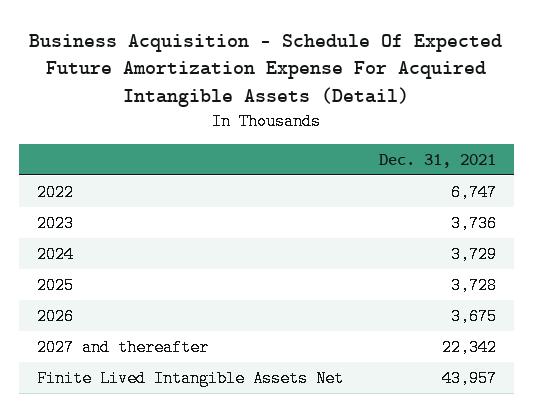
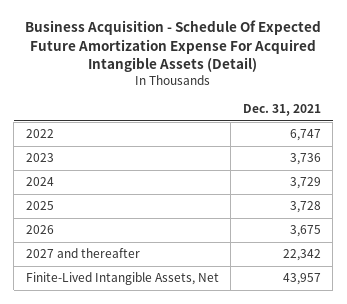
[36,369,344,387] Finite Lived Intangible Assets Net -> [25,272,219,286] Finite-Lived Intangible Assets, Net

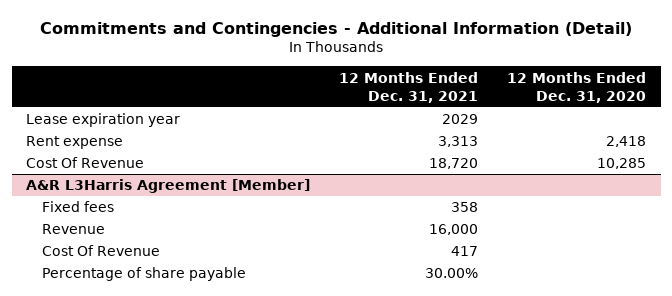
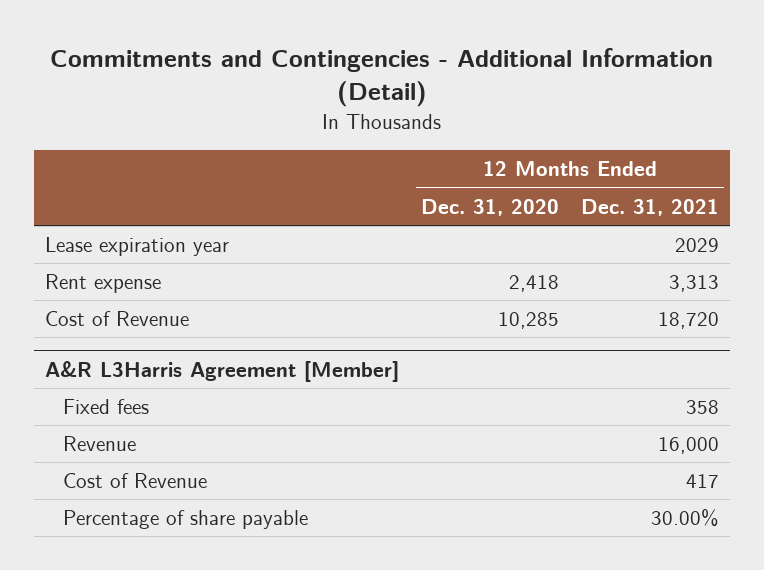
[26,157,145,169] Cost Of Revenue -> [45,311,190,327] Cost of Revenue
[41,245,160,257] Cost Of Revenue -> [62,473,207,489] Cost of Revenue

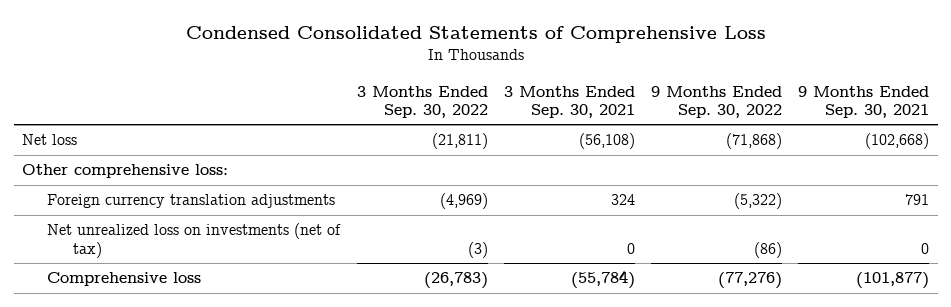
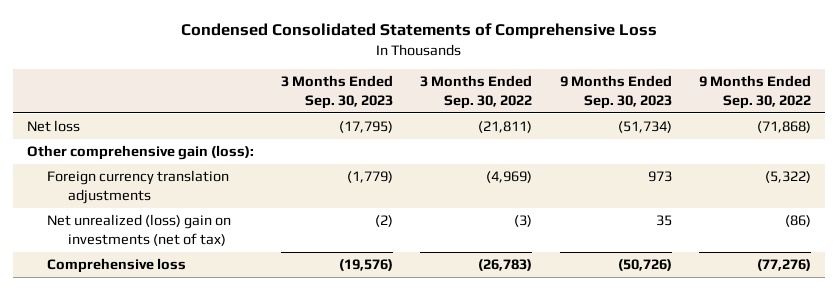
[503,85,635,119] 3 Months Ended Sep. 30, 2021 -> none
[798,85,930,119] 9 Months Ended Sep. 30, 2021 -> none
none -> [280,75,393,109] 3 Months Ended Sep. 30, 2023
none -> [559,75,672,109] 9 Months Ended Sep. 30, 2023
[21,164,228,179] Other comprehensive loss: -> [26,145,254,161] Other comprehensive gain (loss):
[47,223,342,258] Net unrealized loss on investments (net of tax) -> [47,214,232,246] Net unrealized (loss) gain on investments (net of tax)

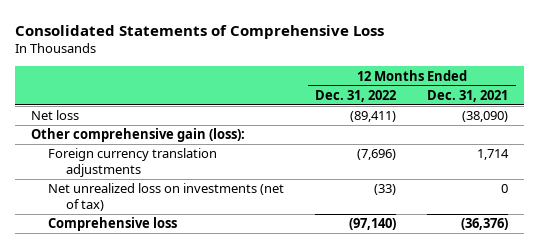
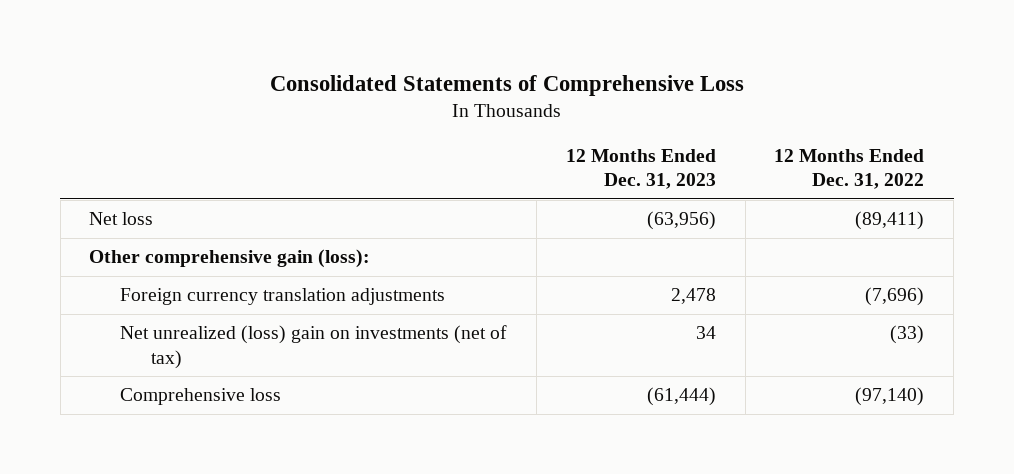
[427,90,509,103] Dec. 31, 2021 -> none
none -> [565,149,716,190] 12 Months Ended Dec. 31, 2023
[48,183,285,211] Net unrealized loss on investments (net of tax) -> [120,325,508,369] Net unrealized (loss) gain on investments (net of tax)

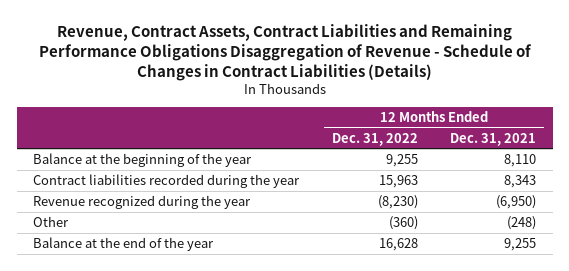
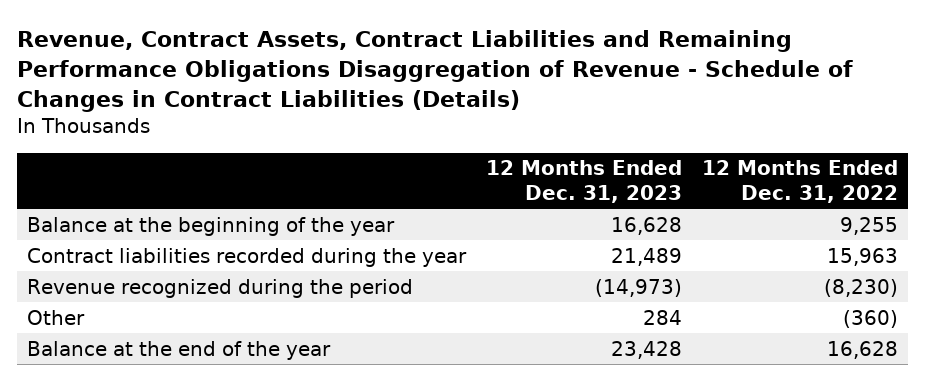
[450,132,537,146] Dec. 31, 2021 -> none
none -> [486,160,683,203] 12 Months Ended Dec. 31, 2023
[33,194,252,209] Revenue recognized during the year -> [27,278,414,298] Revenue recognized during the period

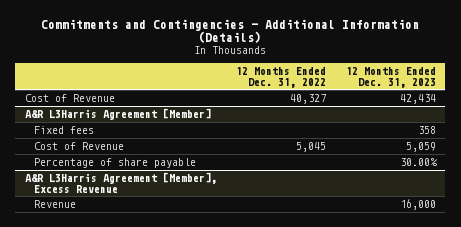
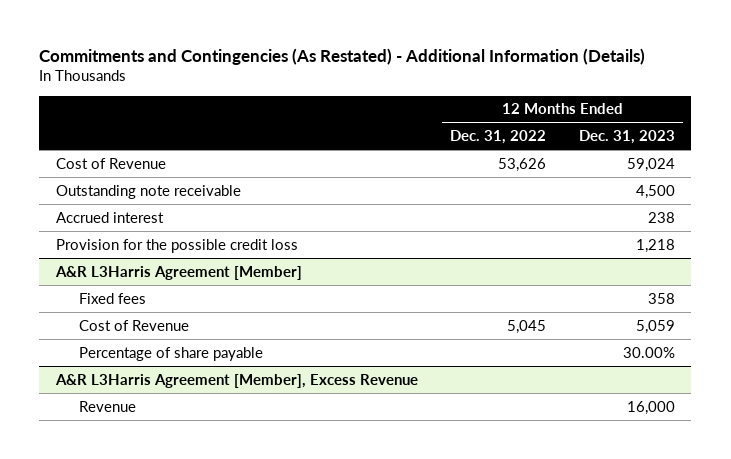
[41,18,420,44] Commitments and Contingencies - Additional Information (Details) -> [39,47,646,65] Commitments and Contingencies (As Restated) - Additional Information (Details)
[290,93,327,104] 40,327 -> [498,157,547,172] 53,626
[399,93,436,104] 42,434 -> [626,157,675,172] 59,024
none -> [55,184,241,199] Outstanding note receivable
none -> [55,211,164,223] Accrued interest
none -> [55,238,298,253] Provision for the possible credit loss

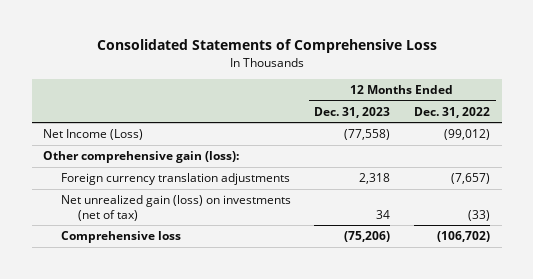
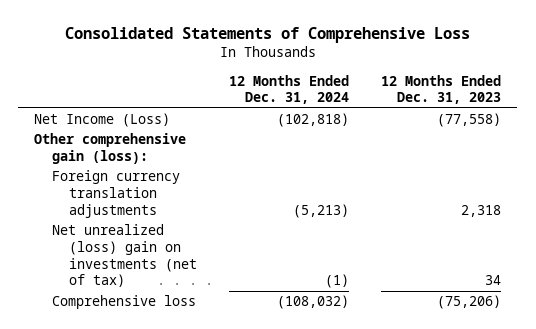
[414,106,491,118] Dec. 31, 2022 -> none
none -> [229,74,350,105] 12 Months Ended Dec. 31, 2024
[60,195,291,221] Net unrealized gain (loss) on investments (net of tax) -> [51,223,197,288] Net unrealized (loss) gain on investments (net of tax)

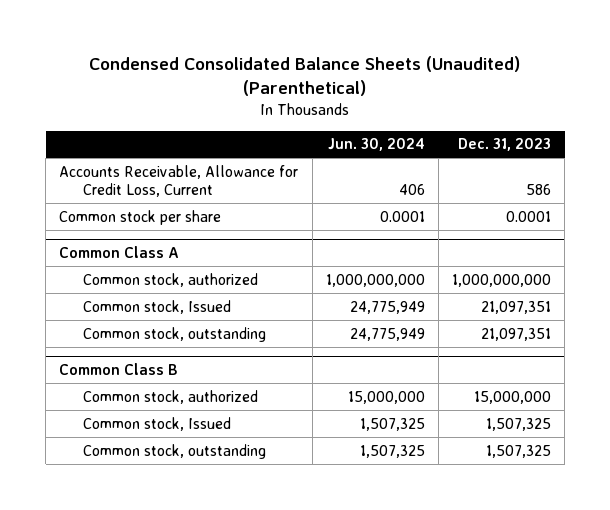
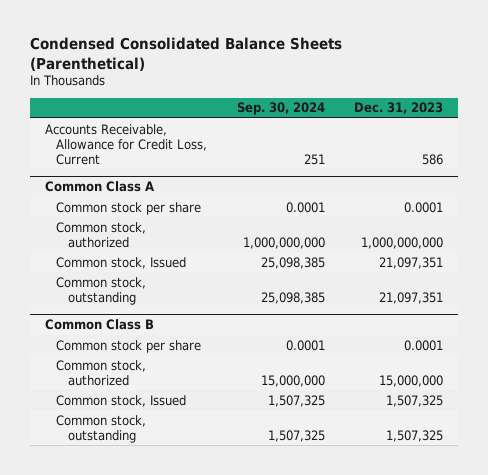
[89,55,521,97] Condensed Consolidated Balance Sheets (Unaudited) (Parenthetical) -> [29,37,342,71] Condensed Consolidated Balance Sheets (Parenthetical)
[327,138,425,152] Jun. 30, 2024 -> none
none -> [236,102,325,116] Sep. 30, 2024
[59,209,222,225] Common stock per share -> none
none -> [56,201,202,215] Common stock per share
none -> [56,339,202,353] Common stock per share

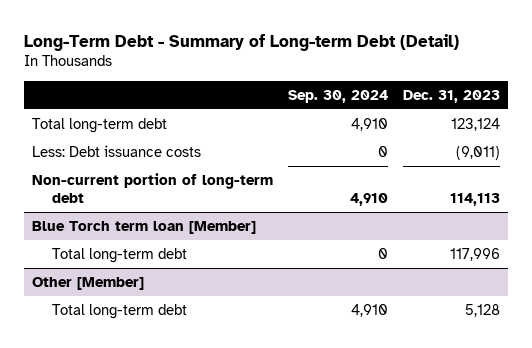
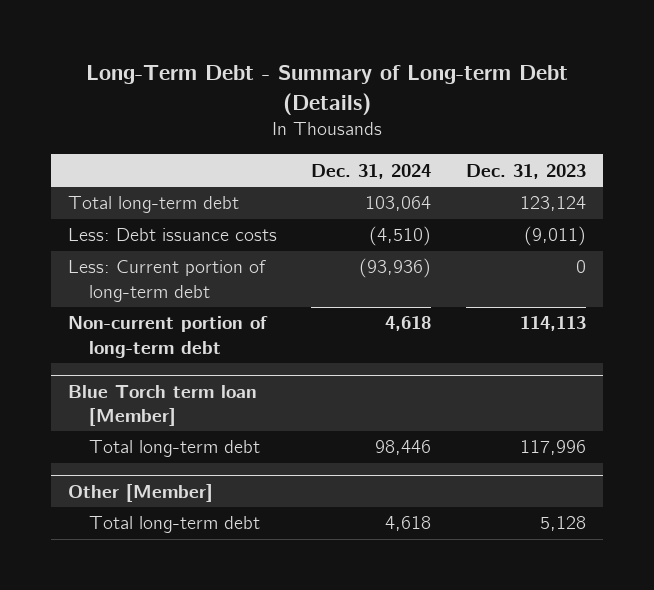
[24,33,460,51] Long-Term Debt - Summary of Long-term Debt (Detail) -> [85,65,568,115] Long-Term Debt - Summary of Long-term Debt (Details)
[287,89,388,103] Sep. 30, 2024 -> none
none -> [311,163,432,179] Dec. 31, 2024
none -> [67,260,266,302] Less: Current portion of long-term debt

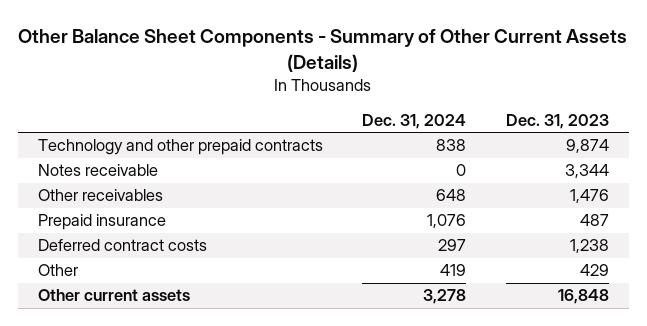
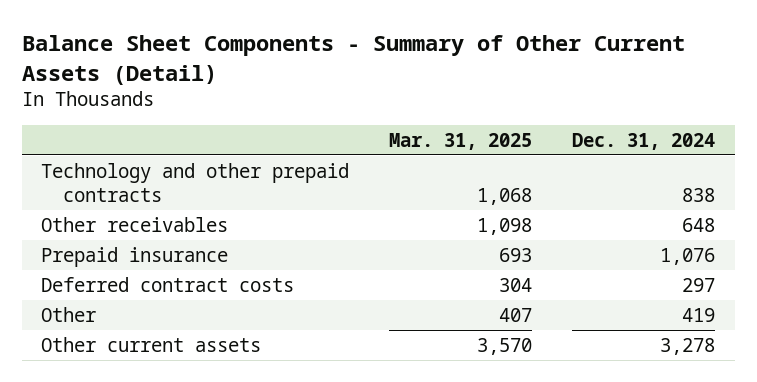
[18,29,628,72] Other Balance Sheet Components - Summary of Other Current Assets (Details) -> [21,35,685,85] Balance Sheet Components - Summary of Other Current Assets (Detail)
[506,113,610,129] Dec. 31, 2023 -> none
none -> [389,132,533,150] Mar. 31, 2025
[37,164,158,177] Notes receivable -> none

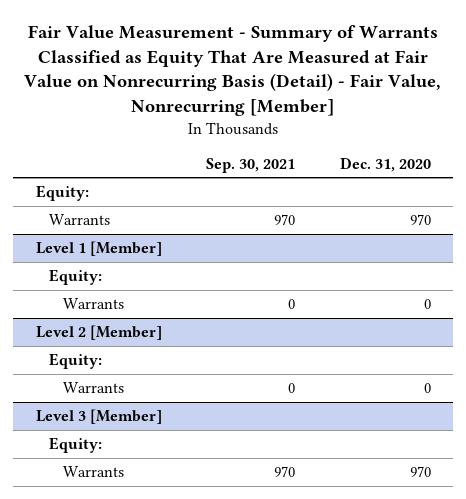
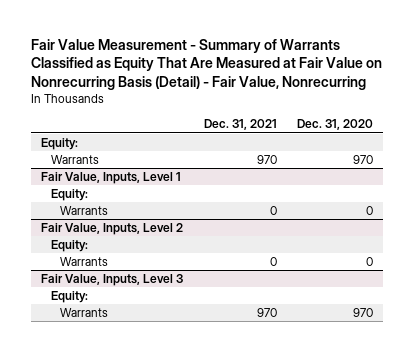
[24,25,442,117] Fair Value Measurement - Summary of Warrants Classified as Equity That Are Measured at Fair Value on Nonrecurring Basis (Detail) - Fair Value, Nonrecurring [Member] -> [30,38,382,90] Fair Value Measurement - Summary of Warrants Classified as Equity That Are Measured at Fair Value on Nonrecurring Basis (Detail) - Fair Value, Nonrecurring
[206,157,296,173] Sep. 30, 2021 -> none
none -> [203,119,277,131] Dec. 31, 2021
[35,241,162,257] Level 1 [Member] -> [41,172,182,185] Fair Value, Inputs, Level 1
[35,325,162,341] Level 2 [Member] -> [41,223,184,236] Fair Value, Inputs, Level 2
[35,409,162,425] Level 3 [Member] -> [41,274,184,287] Fair Value, Inputs, Level 3

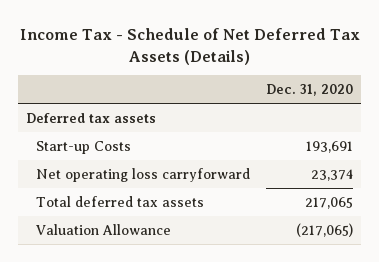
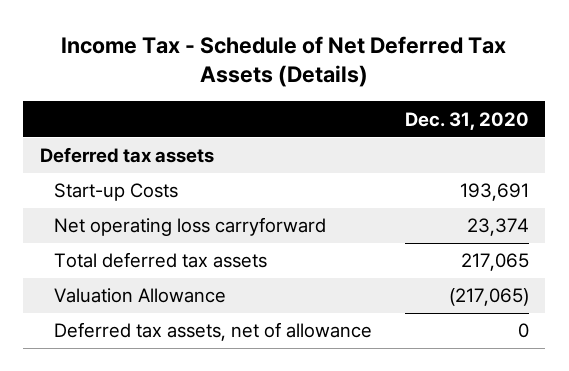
none -> [53,322,372,342] Deferred tax assets, net of allowance

